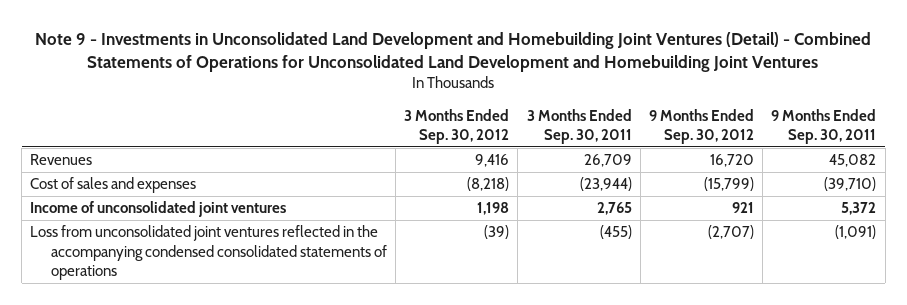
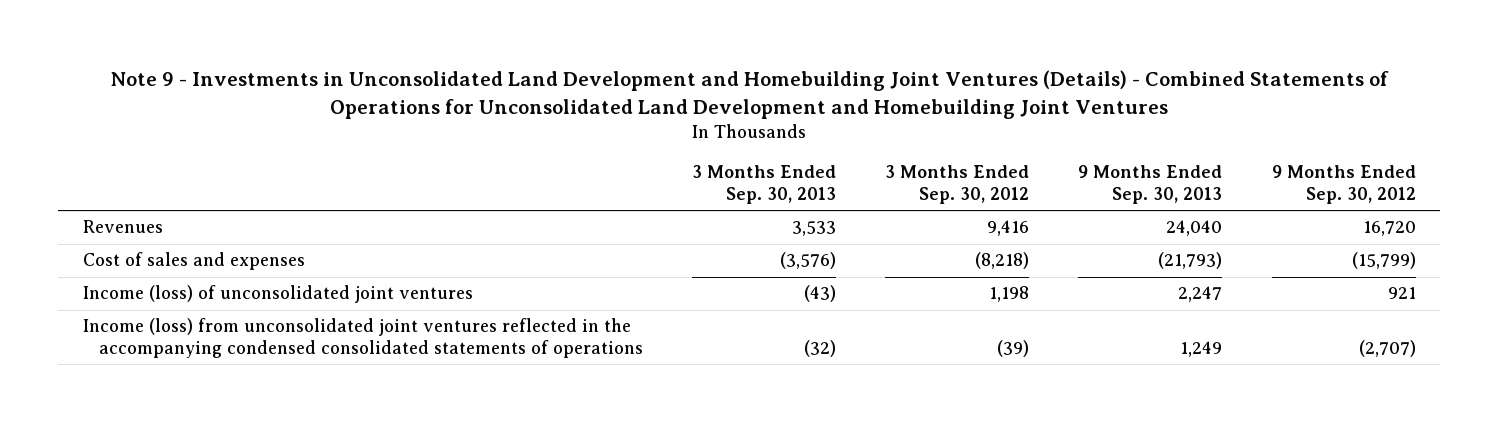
[35,31,872,73] Note 9 - Investments in Unconsolidated Land Development and Homebuilding Joint Ventures (Detail) - Combined Statements of Operations for Unconsolidated Land Development and Homebuilding Joint Ventures -> [110,69,1390,119] Note 9 - Investments in Unconsolidated Land Development and Homebuilding Joint Ventures (Details) - Combined Statements of Operations for Unconsolidated Land Development and Homebuilding Joint Ventures
[526,108,632,144] 3 Months Ended Sep. 30, 2011 -> none
[771,108,877,144] 9 Months Ended Sep. 30, 2011 -> none
none -> [691,165,836,204] 3 Months Ended Sep. 30, 2013
none -> [1078,165,1223,204] 9 Months Ended Sep. 30, 2013
[30,201,287,218] Income of unconsolidated joint ventures -> [82,285,473,304] Income (loss) of unconsolidated joint ventures
[30,225,387,280] Loss from unconsolidated joint ventures reflected in the accompanying condensed consolidated statements of operations -> [82,318,643,359] Income (loss) from unconsolidated joint ventures reflected in the accompanying condensed consolidated statements of operations

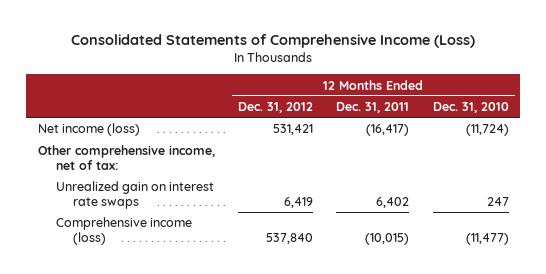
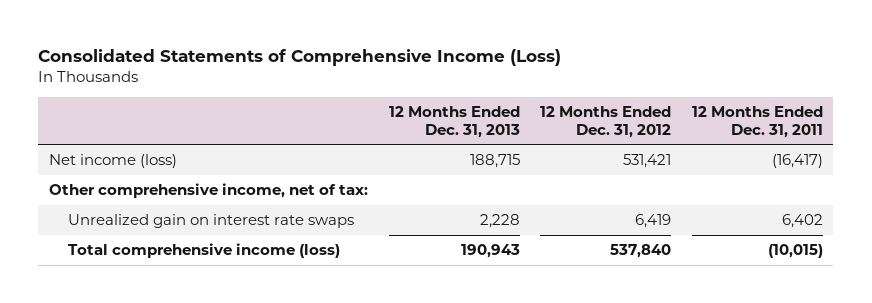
[432,102,509,114] Dec. 31, 2010 -> none
none -> [388,105,520,138] 12 Months Ended Dec. 31, 2013
[55,217,192,245] Comprehensive income (loss) -> [67,243,340,259] Total comprehensive income (loss)

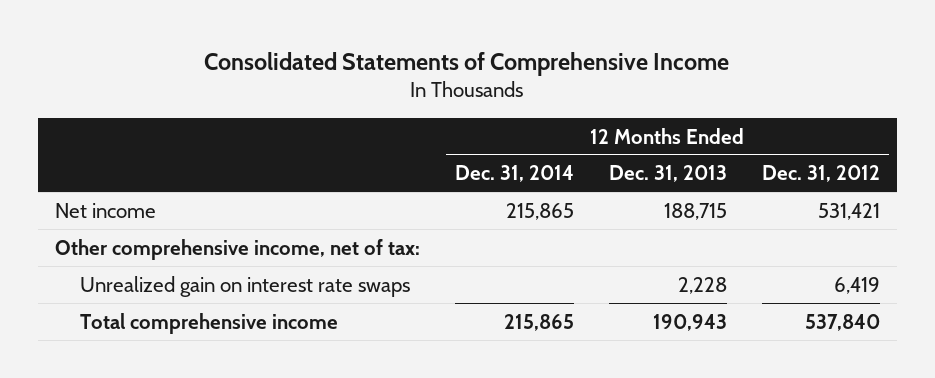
[38,48,562,66] Consolidated Statements of Comprehensive Income (Loss) -> [204,51,730,76] Consolidated Statements of Comprehensive Income
[692,105,824,138] 12 Months Ended Dec. 31, 2011 -> none
none -> [454,165,574,183] Dec. 31, 2014
[48,154,177,169] Net income (loss) -> [55,202,157,218] Net income
[67,243,340,259] Total comprehensive income (loss) -> [80,312,339,334] Total comprehensive income

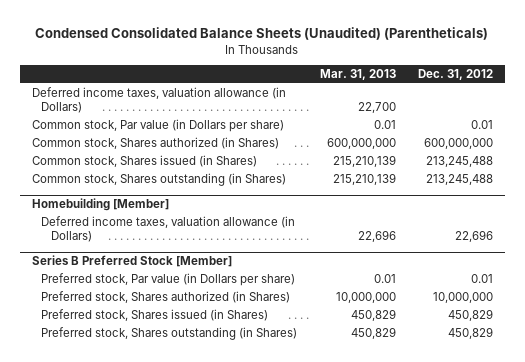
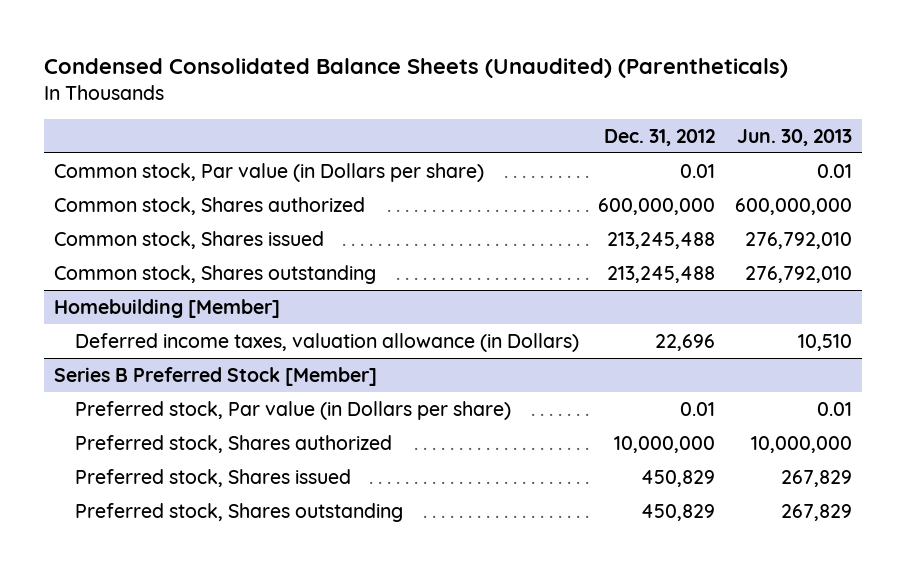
[319,69,396,81] Mar. 31, 2013 -> none
none -> [737,128,853,146] Jun. 30, 2013
[31,87,286,114] Deferred income taxes, valuation allowance (in Dollars) -> none
[31,137,279,150] Common stock, Shares authorized (in Shares) -> [53,196,365,215] Common stock, Shares authorized
[31,155,257,168] Common stock, Shares issued (in Shares) -> [53,230,324,249] Common stock, Shares issued
[31,173,286,187] Common stock, Shares outstanding (in Shares) -> [53,264,376,284] Common stock, Shares outstanding
[41,291,291,304] Preferred stock, Shares authorized (in Shares) -> [74,434,392,453] Preferred stock, Shares authorized
[41,309,269,322] Preferred stock, Shares issued (in Shares) -> [74,468,351,487] Preferred stock, Shares issued
[41,327,298,341] Preferred stock, Shares outstanding (in Shares) -> [74,502,403,522] Preferred stock, Shares outstanding

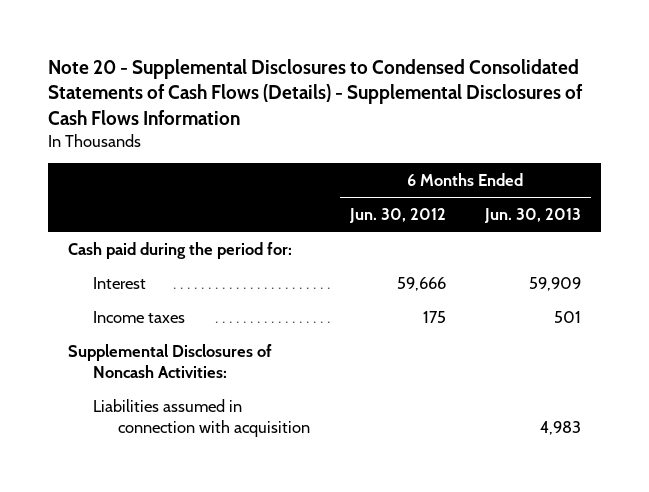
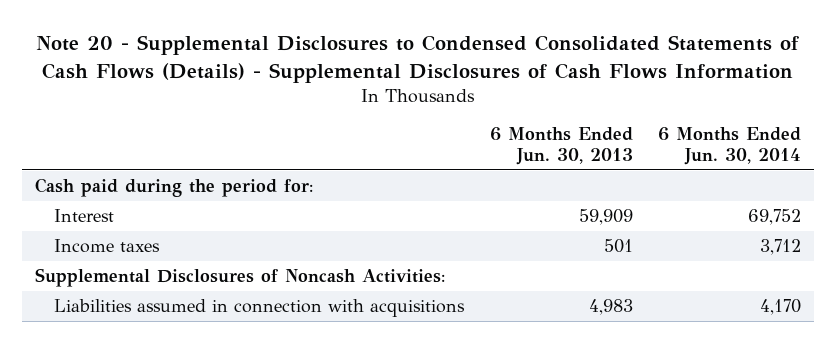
[348,208,446,224] Jun. 30, 2012 -> none
none -> [658,127,802,166] 6 Months Ended Jun. 30, 2014
[93,398,311,437] Liabilities assumed in connection with acquisition -> [53,299,465,318] Liabilities assumed in connection with acquisitions

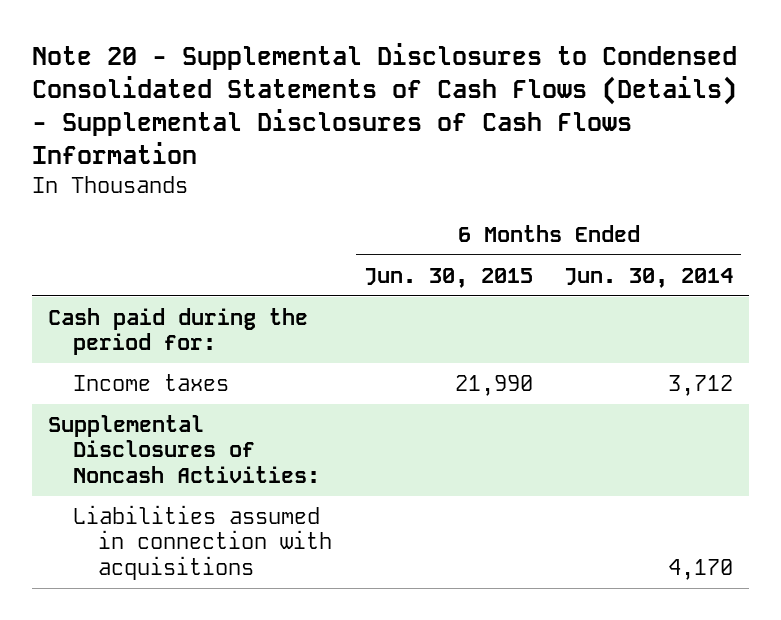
[489,127,633,166] 6 Months Ended Jun. 30, 2013 -> none
none -> [363,267,533,288] Jun. 30, 2015
[53,209,114,223] Interest -> none

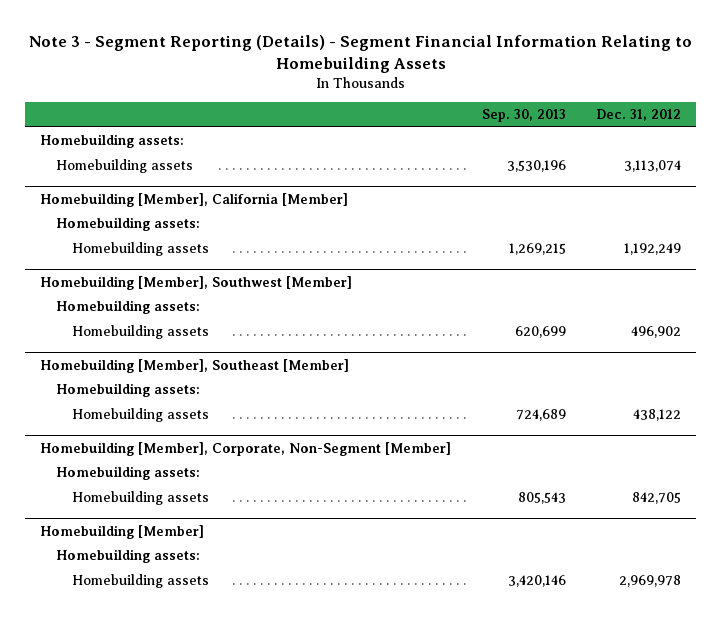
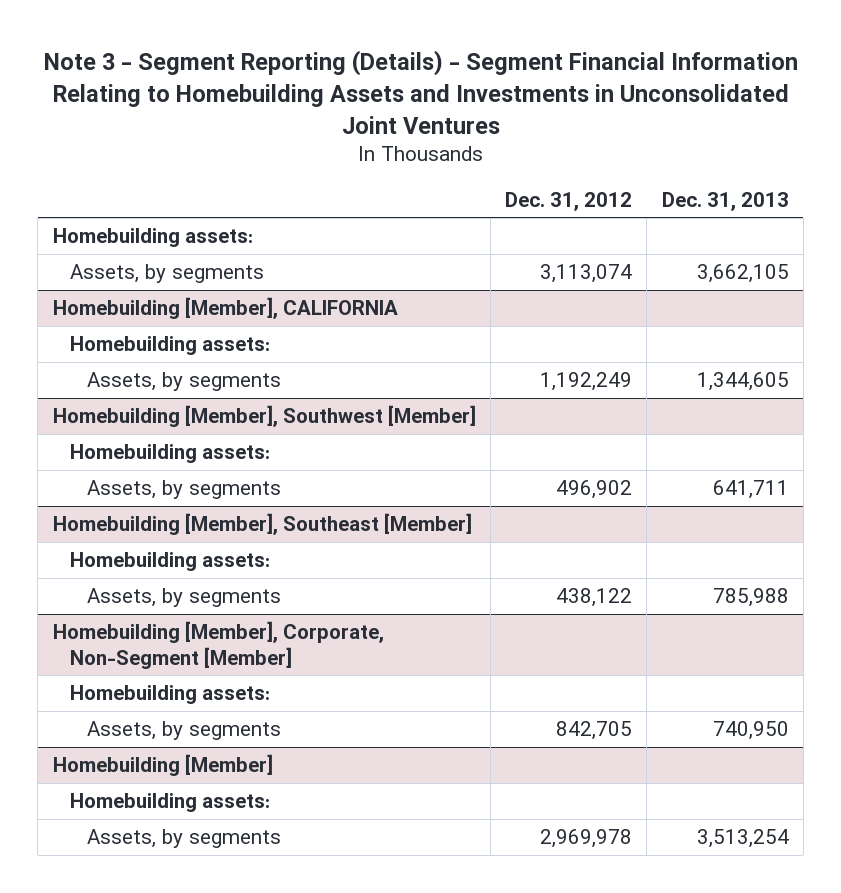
[28,34,692,73] Note 3 - Segment Reporting (Details) - Segment Financial Information Relating to Homebuilding Assets -> [43,49,798,134] Note 3 - Segment Reporting (Details) - Segment Financial Information Relating to Homebuilding Assets and Investments in Unconsolidated Joint Ventures
[481,109,566,123] Sep. 30, 2013 -> none
none -> [661,191,789,211] Dec. 31, 2013
[55,159,193,174] Homebuilding assets -> [69,264,264,284] Assets, by segments
[40,192,349,207] Homebuilding [Member], California [Member] -> [52,297,398,320] Homebuilding [Member], CALIFORNIA
[71,242,209,257] Homebuilding assets -> [87,372,282,392] Assets, by segments
[71,325,209,340] Homebuilding assets -> [87,480,282,500] Assets, by segments
[71,408,209,423] Homebuilding assets -> [87,588,282,608] Assets, by segments
[71,491,209,506] Homebuilding assets -> [87,721,282,741] Assets, by segments
[71,574,209,589] Homebuilding assets -> [87,829,282,849] Assets, by segments

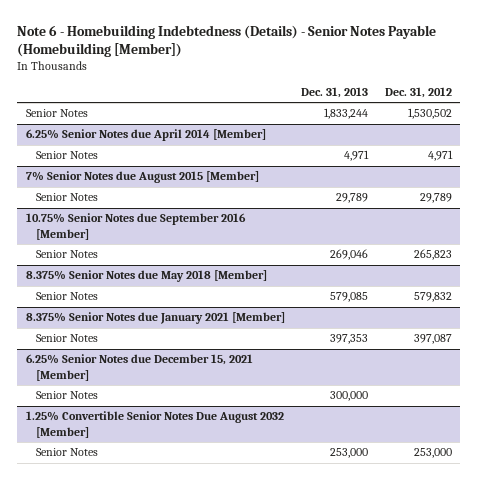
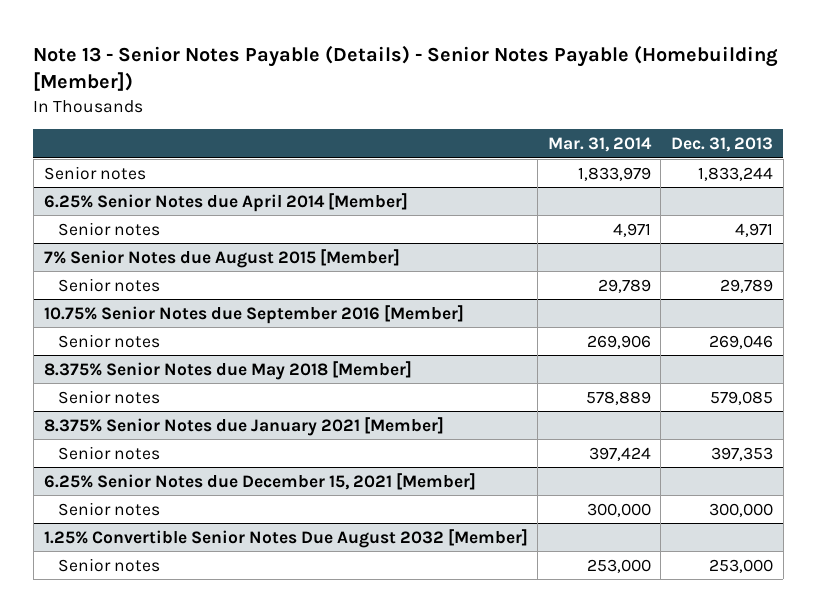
[17,24,437,57] Note 6 - Homebuilding Indebtedness (Details) - Senior Notes Payable (Homebuilding [Member]) -> [33,44,779,92] Note 13 - Senior Notes Payable (Details) - Senior Notes Payable (Homebuilding [Member])
[384,87,452,99] Dec. 31, 2012 -> none
none -> [547,137,652,153] Mar. 31, 2014
[25,109,88,118] Senior Notes -> [43,165,146,180] Senior notes
[35,151,98,160] Senior Notes -> [57,221,160,236] Senior notes
[35,193,98,202] Senior Notes -> [57,277,160,292] Senior notes
[35,250,98,259] Senior Notes -> [57,333,160,348] Senior notes
[35,292,98,301] Senior Notes -> [57,389,160,404] Senior notes
[35,334,98,343] Senior Notes -> [57,445,160,460] Senior notes
[35,391,98,400] Senior Notes -> [57,501,160,516] Senior notes
[35,448,98,457] Senior Notes -> [57,557,160,572] Senior notes

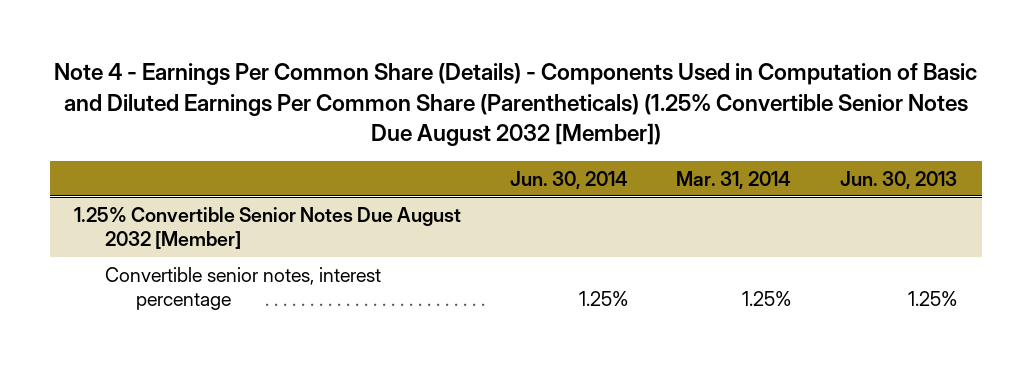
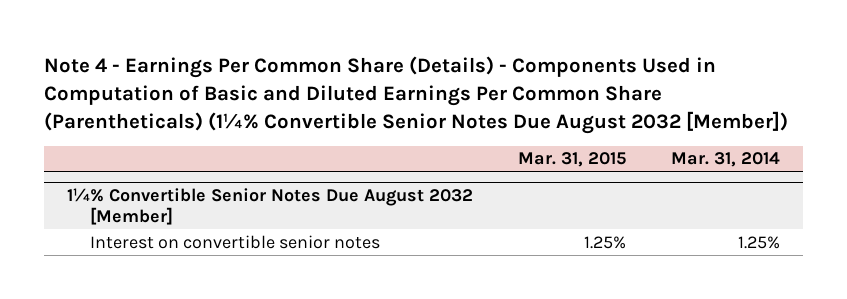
[53,63,977,147] Note 4 - Earnings Per Common Share (Details) - Components Used in Computation of Basic and Diluted Earnings Per Common Share (Parentheticals) (1.25% Convertible Senior Notes Due August 2032 [Member]) -> [44,56,789,134] Note 4 - Earnings Per Common Share (Details) - Components Used in Computation of Basic and Diluted Earnings Per Common Share (Parentheticals) (1¼% Convertible Senior Notes Due August 2032 [Member])
[509,170,628,189] Jun. 30, 2014 -> none
[840,170,958,189] Jun. 30, 2013 -> none
none -> [518,152,627,168] Mar. 31, 2015
[74,206,462,250] 1.25% Convertible Senior Notes Due August 2032 [Member] -> [66,187,473,225] 1¼% Convertible Senior Notes Due August 2032 [Member]
[105,266,382,311] Convertible senior notes, interest percentage -> [89,234,380,249] Interest on convertible senior notes

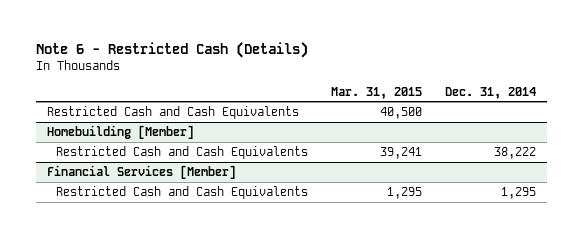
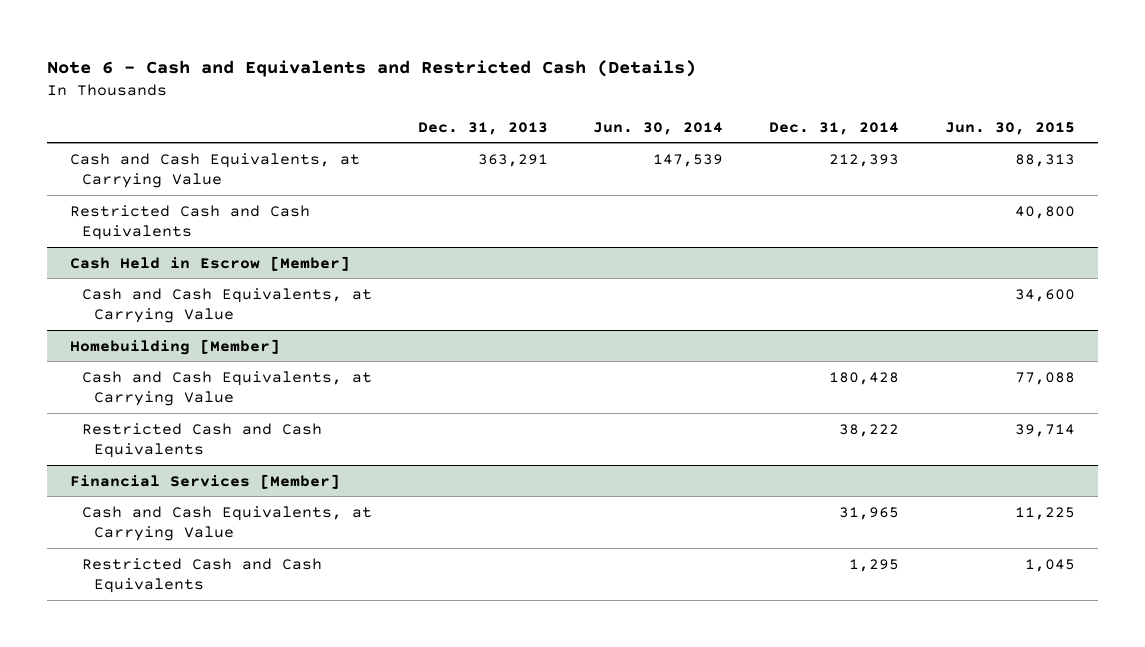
[36,42,309,59] Note 6 - Restricted Cash (Details) -> [47,59,697,77] Note 6 - Cash and Equivalents and Restricted Cash (Details)
[330,86,422,99] Mar. 31, 2015 -> none
none -> [417,121,548,135] Dec. 31, 2013
none -> [593,121,724,135] Jun. 30, 2014
none -> [945,121,1076,135] Jun. 30, 2015
none -> [69,152,360,188] Cash and Cash Equivalents, at Carrying Value
none -> [69,255,350,271] Cash Held in Escrow [Member]
none -> [81,287,372,323] Cash and Cash Equivalents, at Carrying Value
none -> [81,370,372,406] Cash and Cash Equivalents, at Carrying Value
none -> [81,505,372,541] Cash and Cash Equivalents, at Carrying Value

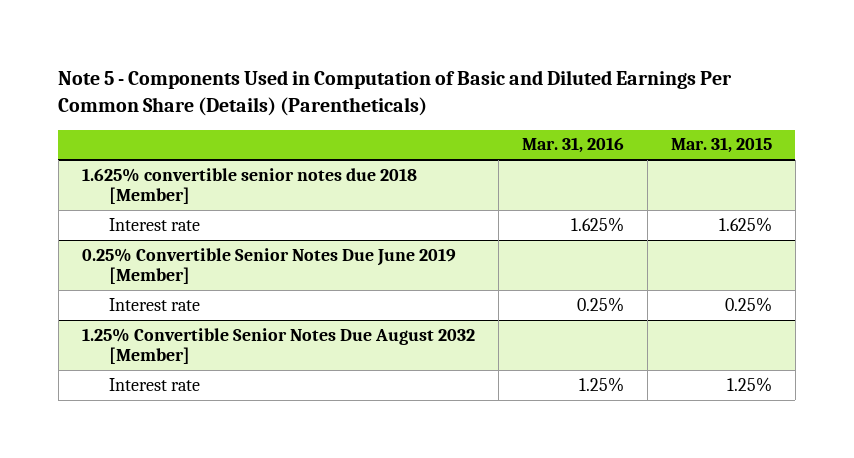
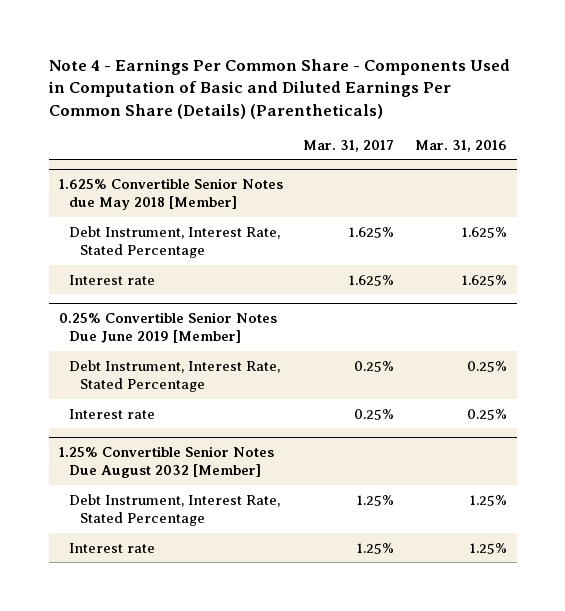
[58,70,733,117] Note 5 - Components Used in Computation of Basic and Diluted Earnings Per Common Share (Details) (Parentheticals) -> [47,58,510,119] Note 4 - Earnings Per Common Share - Components Used in Computation of Basic and Diluted Earnings Per Common Share (Details) (Parentheticals)
[670,137,772,154] Mar. 31, 2015 -> none
none -> [303,139,395,152] Mar. 31, 2017
[81,167,417,204] 1.625% convertible senior notes due 2018 [Member] -> [58,177,283,211] 1.625% Convertible Senior Notes due May 2018 [Member]
none -> [69,225,281,259] Debt Instrument, Interest Rate, Stated Percentage
none -> [69,359,281,393] Debt Instrument, Interest Rate, Stated Percentage
none -> [69,493,281,527] Debt Instrument, Interest Rate, Stated Percentage

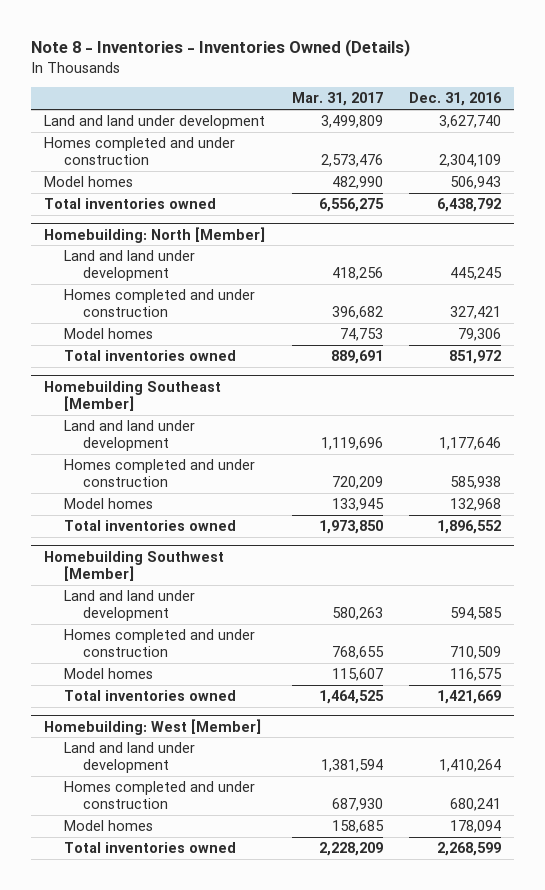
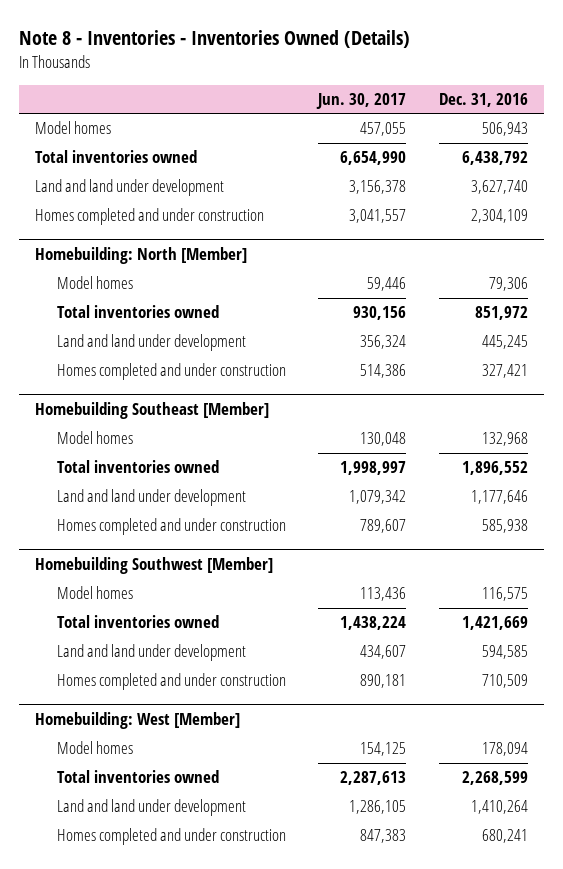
[291,92,383,107] Mar. 31, 2017 -> none
none -> [316,92,407,109] Jun. 30, 2017
[44,114,266,129] Land and land under development -> [35,179,225,197] Land and land under development
[44,136,236,166] Homes completed and under construction -> [35,208,265,226] Homes completed and under construction
[63,249,195,282] Land and land under development -> [56,334,246,352] Land and land under development
[63,288,255,318] Homes completed and under construction -> [56,363,286,381] Homes completed and under construction
[63,419,195,452] Land and land under development -> [56,489,246,507] Land and land under development
[63,458,255,488] Homes completed and under construction -> [56,518,286,536] Homes completed and under construction
[63,589,195,622] Land and land under development -> [56,644,246,662] Land and land under development
[63,628,255,658] Homes completed and under construction -> [56,673,286,691] Homes completed and under construction
[63,741,195,774] Land and land under development -> [56,799,246,817] Land and land under development
[63,780,255,810] Homes completed and under construction -> [56,828,286,846] Homes completed and under construction

